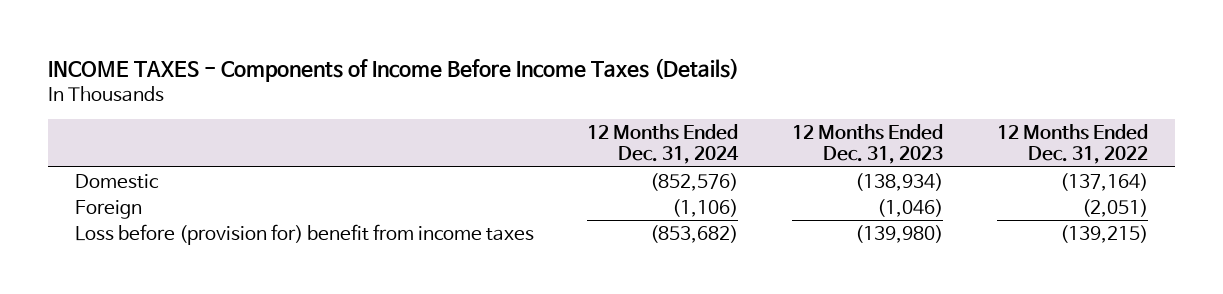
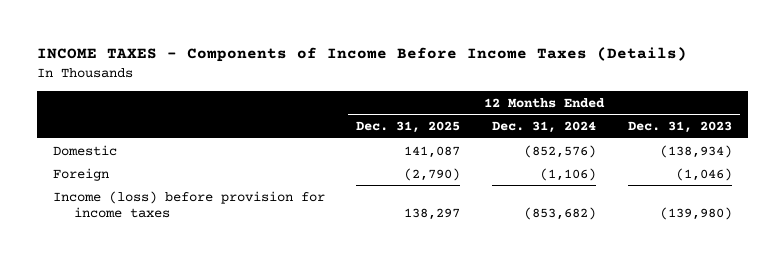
[996,124,1148,165] 12 Months Ended Dec. 31, 2022 -> none
none -> [356,121,461,134] Dec. 31, 2025
[74,223,534,245] Loss before (provision for) benefit from income taxes -> [52,190,325,219] Income (loss) before provision for income taxes

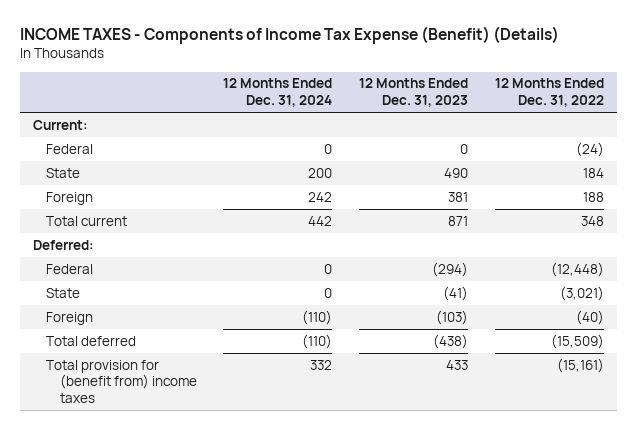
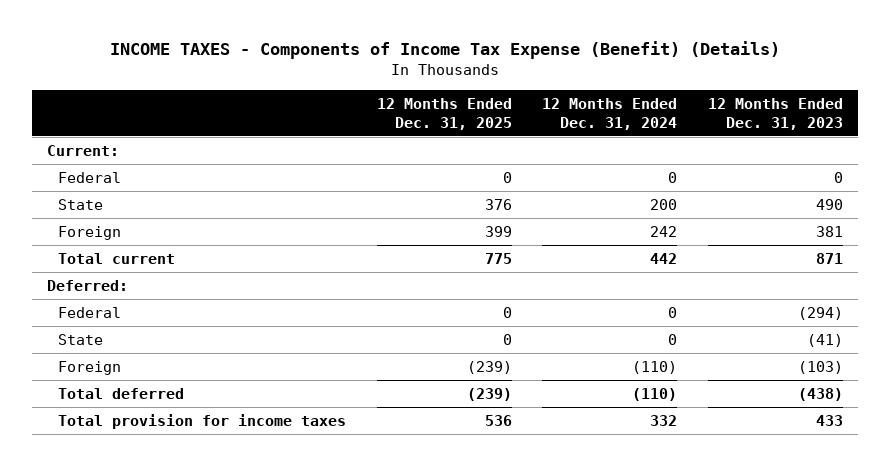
[494,78,604,107] 12 Months Ended Dec. 31, 2022 -> none
none -> [376,97,512,130] 12 Months Ended Dec. 31, 2025
[46,359,197,403] Total provision for (benefit from) income taxes -> [58,414,347,430] Total provision for income taxes

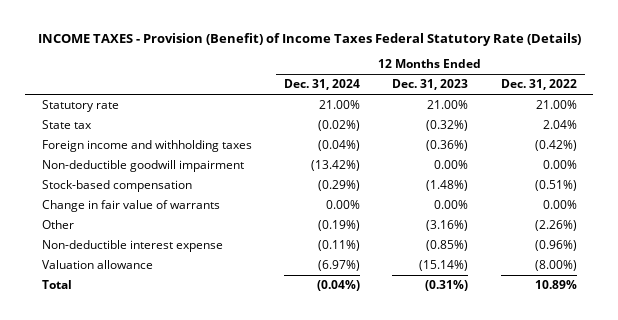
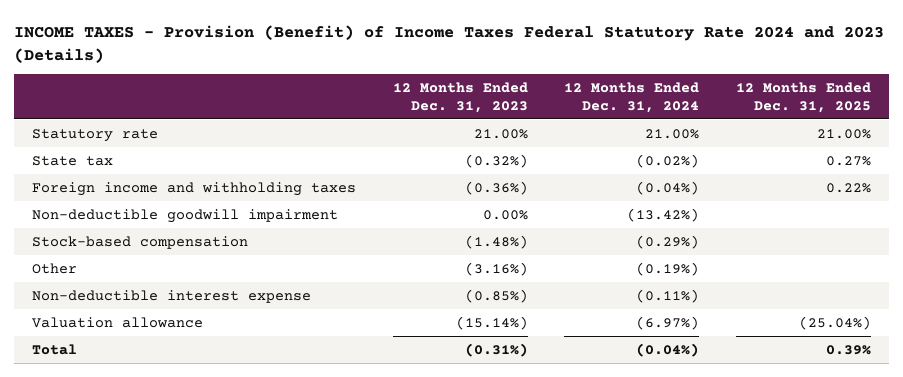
[38,33,582,47] INCOME TAXES - Provision (Benefit) of Income Taxes Federal Statutory Rate (Details) -> [13,24,884,63] INCOME TAXES - Provision (Benefit) of Income Taxes Federal Statutory Rate 2024 and 2023 (Details)
[500,79,577,91] Dec. 31, 2022 -> none
none -> [735,82,871,113] 12 Months Ended Dec. 31, 2025
[41,200,220,213] Change in fair value of warrants -> none

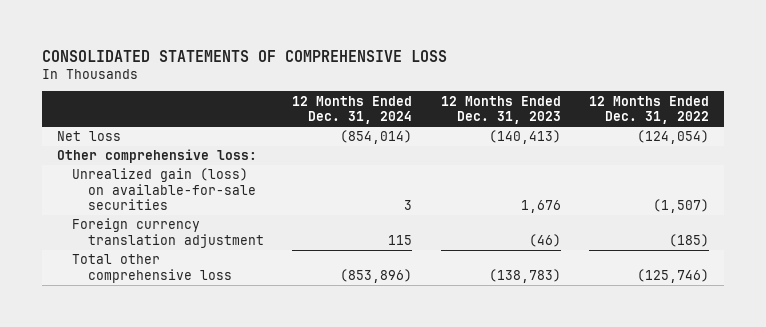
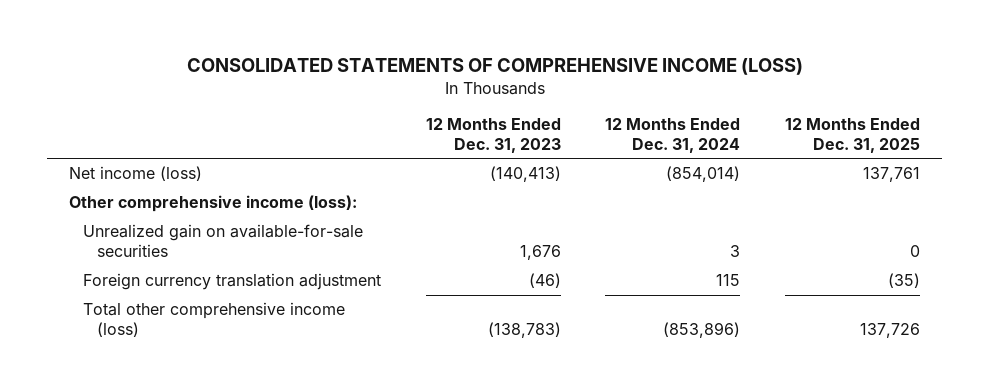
[42,49,448,62] CONSOLIDATED STATEMENTS OF COMPREHENSIVE LOSS -> [186,58,803,76] CONSOLIDATED STATEMENTS OF COMPREHENSIVE INCOME (LOSS)
[589,95,710,125] 12 Months Ended Dec. 31, 2022 -> none
none -> [785,118,921,153] 12 Months Ended Dec. 31, 2025
[56,131,121,142] Net loss -> [69,166,203,182] Net income (loss)
[56,149,257,164] Other comprehensive loss: -> [69,195,358,213] Other comprehensive income (loss):
[72,168,256,210] Unrealized gain (loss) on available-for-sale securities -> [83,224,364,257] Unrealized gain on available-for-sale securities
[72,254,232,283] Total other comprehensive loss -> [83,302,346,337] Total other comprehensive income (loss)

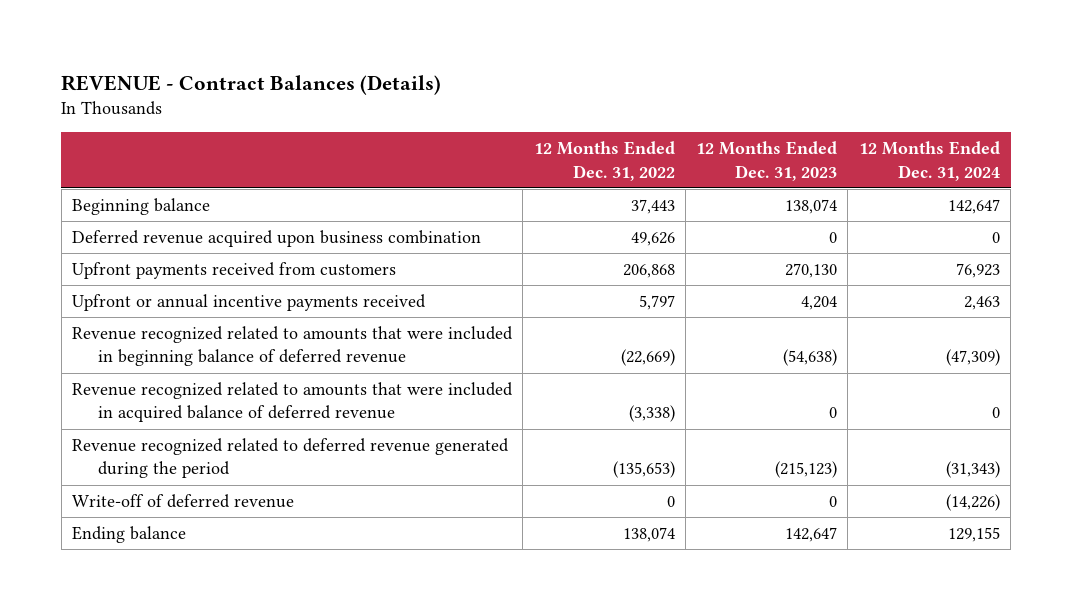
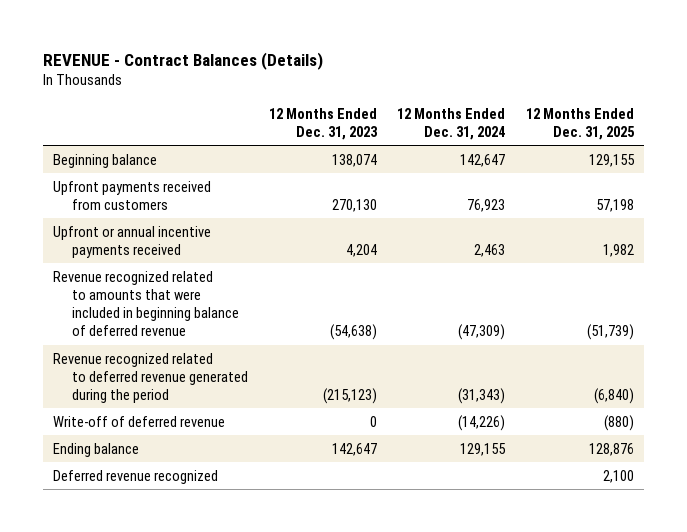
[533,141,675,181] 12 Months Ended Dec. 31, 2022 -> none
none -> [525,107,635,140] 12 Months Ended Dec. 31, 2025
[72,230,482,248] Deferred revenue acquired upon business combination -> none
[72,382,514,423] Revenue recognized related to amounts that were included in acquired balance of deferred revenue -> none
none -> [53,469,219,484] Deferred revenue recognized

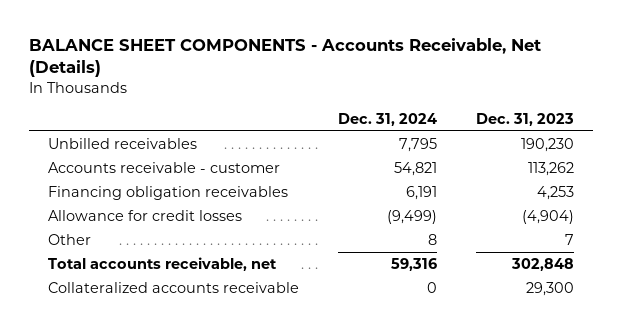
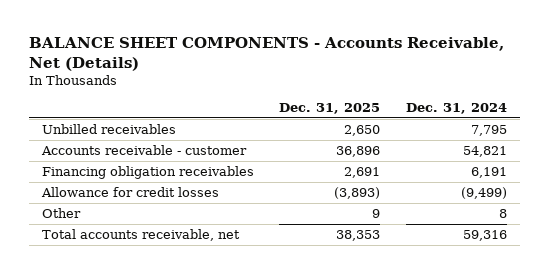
[475,112,574,126] Dec. 31, 2023 -> none
none -> [279,102,381,114] Dec. 31, 2025
[48,281,300,293] Collateralized accounts receivable -> none

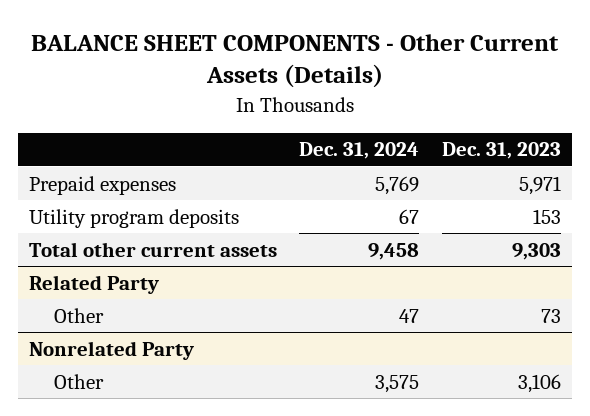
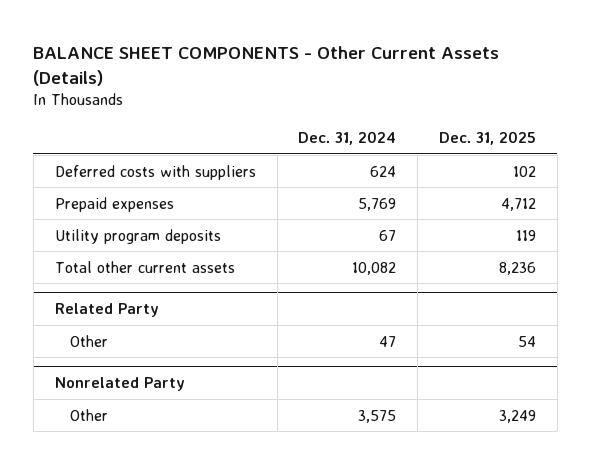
[441,142,561,160] Dec. 31, 2023 -> none
none -> [439,131,537,146] Dec. 31, 2025
none -> [54,164,256,180] Deferred costs with suppliers
[368,242,420,260] 9,458 -> [352,261,397,275] 10,082

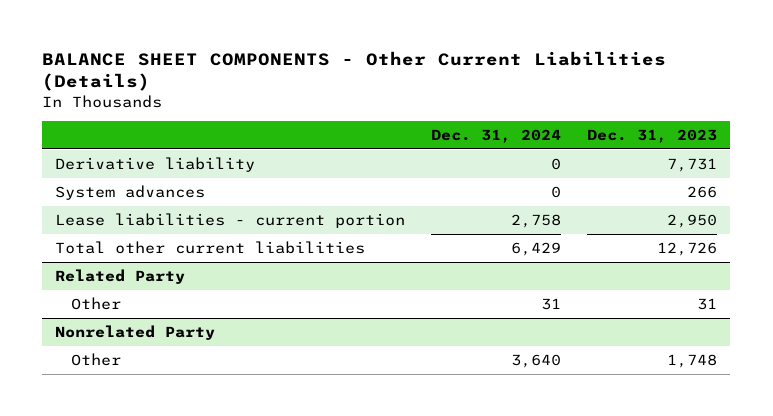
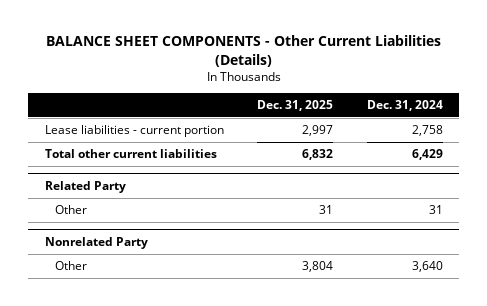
[587,129,718,144] Dec. 31, 2023 -> none
none -> [257,100,334,112] Dec. 31, 2025
[55,157,256,173] Derivative liability -> none
[55,185,206,201] System advances -> none

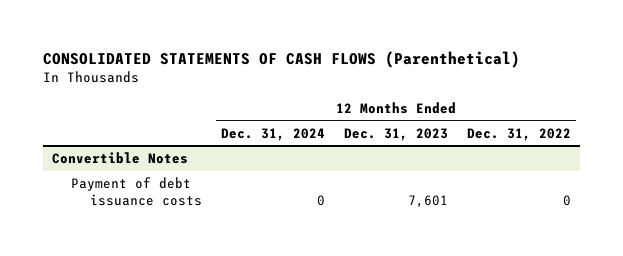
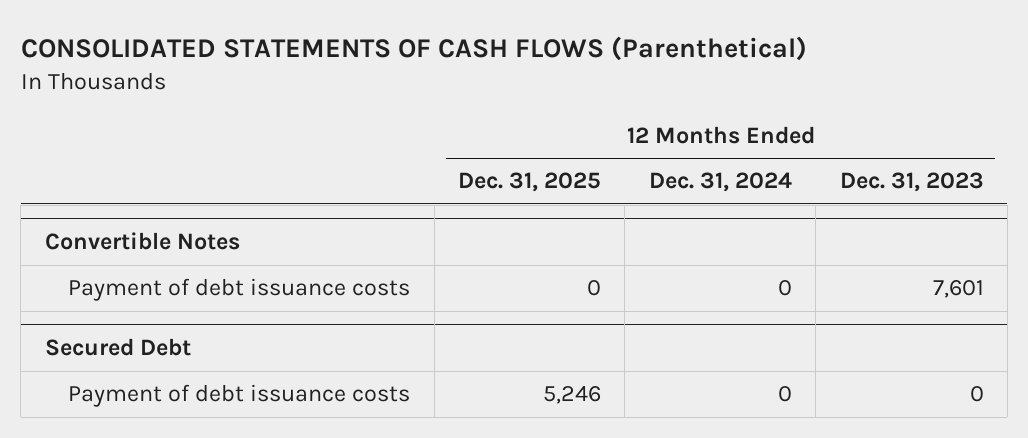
[466,127,571,141] Dec. 31, 2022 -> none
none -> [458,172,602,193] Dec. 31, 2025
none -> [44,338,191,357] Secured Debt
none -> [68,384,411,408] Payment of debt issuance costs

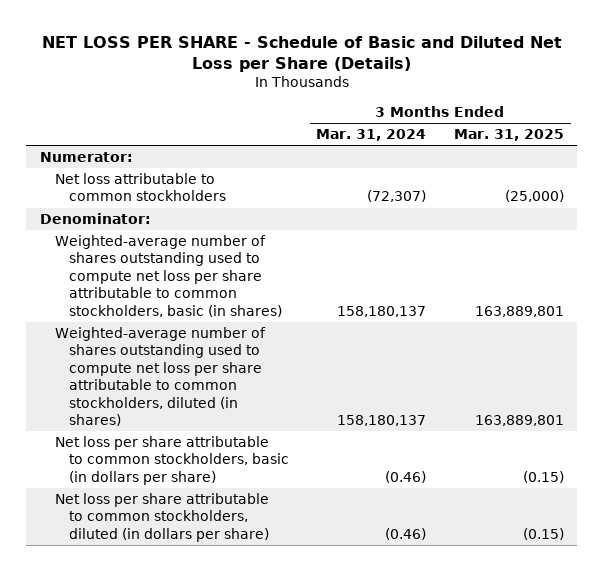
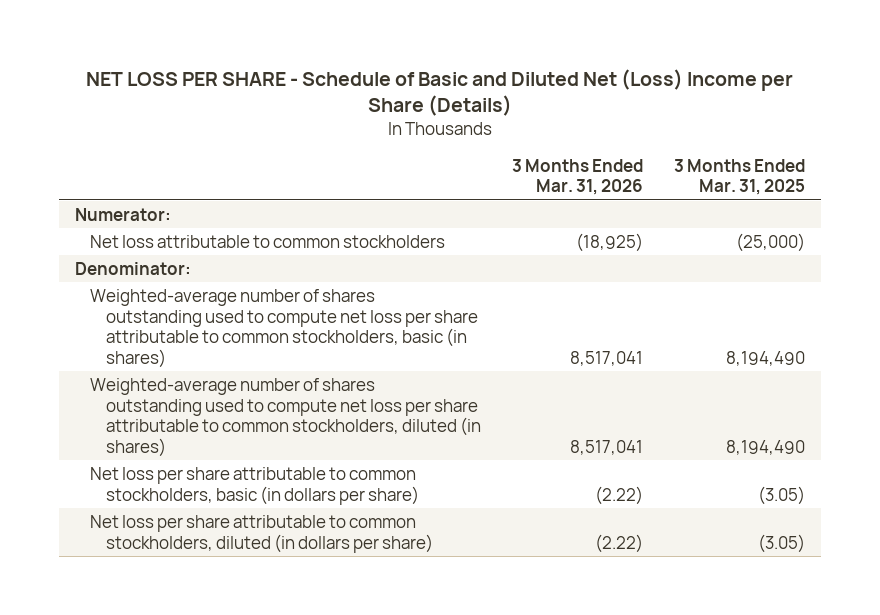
[41,35,562,72] NET LOSS PER SHARE - Schedule of Basic and Diluted Net Loss per Share (Details) -> [86,68,794,116] NET LOSS PER SHARE - Schedule of Basic and Diluted Net (Loss) Income per Share (Details)
[316,129,427,142] Mar. 31, 2024 -> none
none -> [512,158,644,196] 3 Months Ended Mar. 31, 2026
[474,305,564,317] 163,889,801 -> [726,350,806,366] 8,194,490
[474,415,564,427] 163,889,801 -> [726,439,806,455] 8,194,490
[522,470,564,483] (0.15) -> [758,485,806,505] (3.05)
[522,527,564,540] (0.15) -> [758,533,806,553] (3.05)

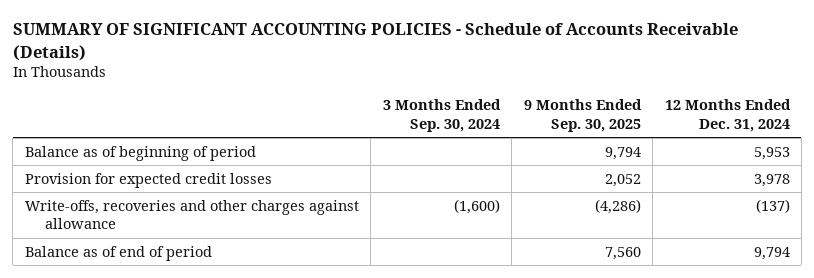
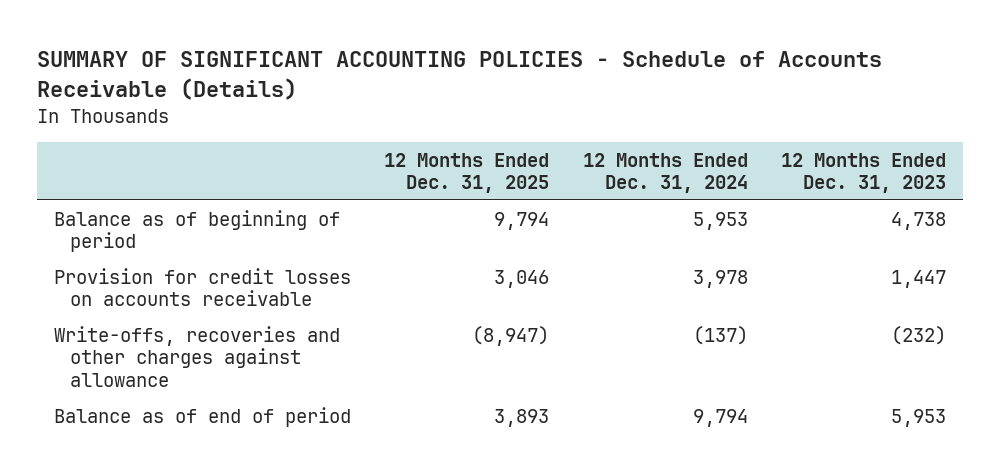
[382,99,501,132] 3 Months Ended Sep. 30, 2024 -> none
[523,99,642,132] 9 Months Ended Sep. 30, 2025 -> none
none -> [384,152,550,194] 12 Months Ended Dec. 31, 2025
none -> [781,152,947,194] 12 Months Ended Dec. 31, 2023
[24,172,272,188] Provision for expected credit losses -> [53,267,351,307] Provision for credit losses on accounts receivable

